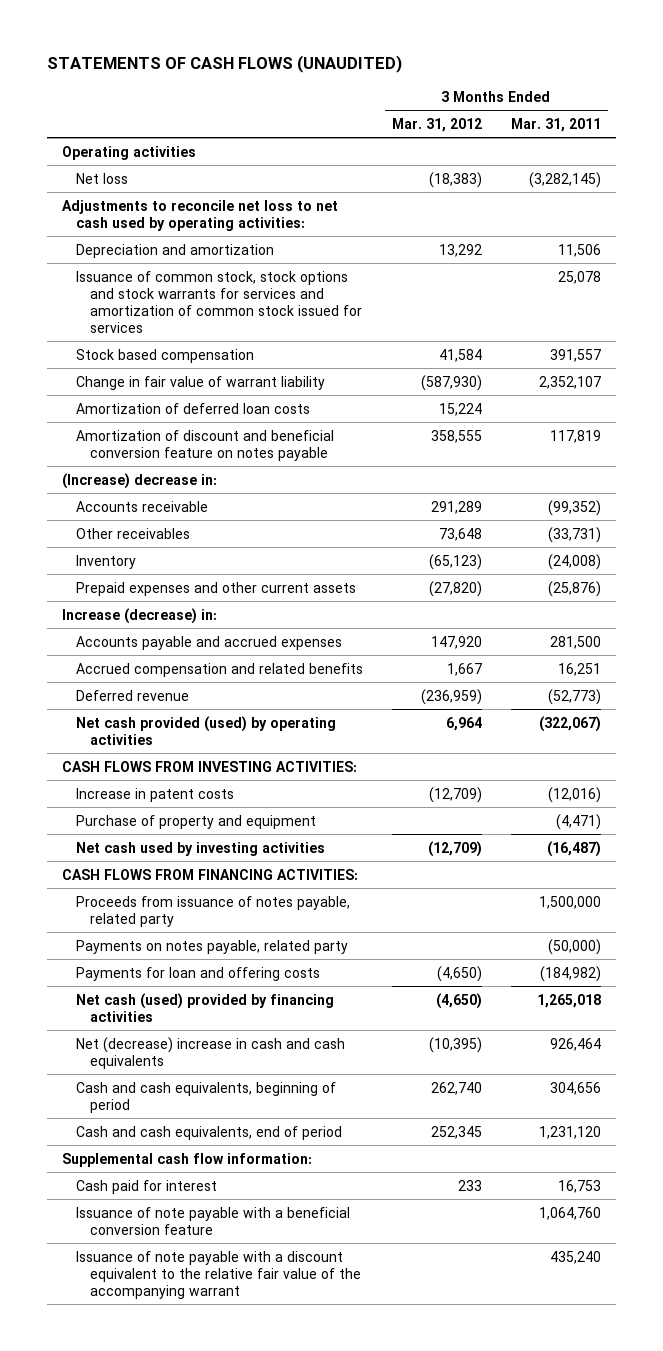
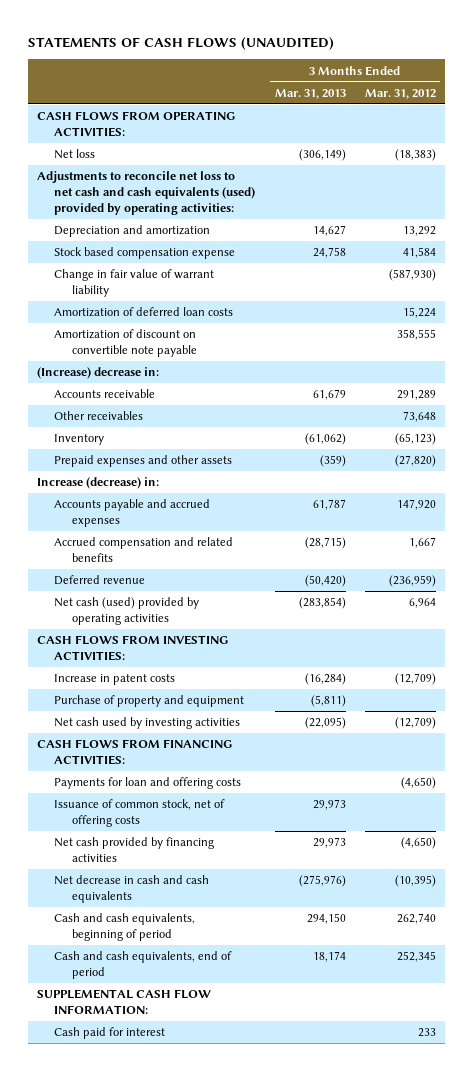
[511,117,602,132] Mar. 31, 2011 -> none
none -> [274,88,346,99] Mar. 31, 2013
[61,145,196,160] Operating activities -> [37,111,236,137] CASH FLOWS FROM OPERATING ACTIVITIES:
[61,199,338,231] Adjustments to reconcile net loss to net cash used by operating activities: -> [37,171,256,215] Adjustments to reconcile net loss to net cash and cash equivalents (used) provided by operating activities:
[75,270,362,333] Issuance of common stock, stock options and stock warrants for services and amortization of common stock issued for services -> none
[75,348,254,363] Stock based compensation -> [54,247,236,260] Stock based compensation expense
[75,429,334,461] Amortization of discount and beneficial conversion feature on notes payable -> [54,329,197,357] Amortization of discount on convertible note payable
[75,581,356,596] Prepaid expenses and other current assets -> [54,455,233,468] Prepaid expenses and other assets
[75,715,336,745] Net cash provided (used) by operating activities -> [54,597,200,625] Net cash (used) provided by operating activities
[75,895,350,927] Proceeds from issuance of notes payable, related party -> none
[75,939,348,954] Payments on notes payable, related party -> none
none -> [54,799,226,827] Issuance of common stock, net of offering costs
[75,992,334,1022] Net cash (used) provided by financing activities -> [54,837,215,862] Net cash provided by financing activities
[75,1036,345,1069] Net (decrease) increase in cash and cash equivalents -> [54,875,210,903] Net decrease in cash and cash equivalents
[61,1152,312,1167] Supplemental cash flow information: -> [37,989,212,1014] SUPPLEMENTAL CASH FLOW INFORMATION:
[75,1206,350,1235] Issuance of note payable with a beneficial conversion feature -> none
[75,1250,361,1299] Issuance of note payable with a discount equivalent to the relative fair value of the accompanying warrant -> none

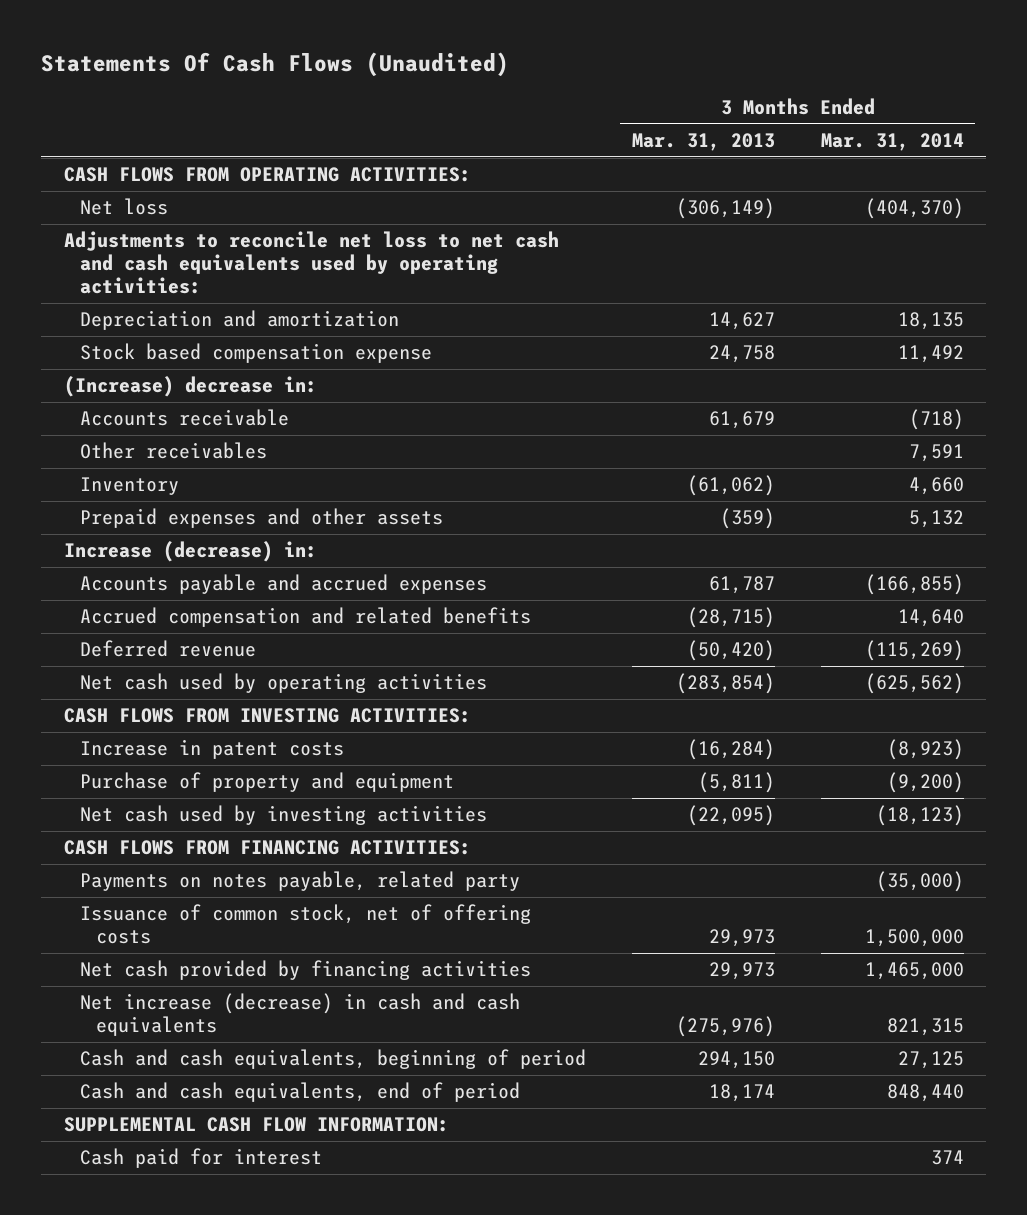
[27,37,334,51] STATEMENTS OF CASH FLOWS (UNAUDITED) -> [40,52,509,78] Statements Of Cash Flows (Unaudited)
[364,88,436,99] Mar. 31, 2012 -> none
none -> [820,133,964,152] Mar. 31, 2014
[37,171,256,215] Adjustments to reconcile net loss to net cash and cash equivalents (used) provided by operating activities: -> [63,231,559,295] Adjustments to reconcile net loss to net cash and cash equivalents used by operating activities:
[54,269,215,297] Change in fair value of warrant liability -> none
[54,307,234,318] Amortization of deferred loan costs -> none
[54,329,197,357] Amortization of discount on convertible note payable -> none
[54,597,200,625] Net cash (used) provided by operating activities -> [79,673,487,694] Net cash used by operating activities
[54,777,242,790] Payments for loan and offering costs -> none
none -> [79,871,520,892] Payments on notes payable, related party
[54,875,210,903] Net decrease in cash and cash equivalents -> [79,993,520,1037] Net increase (decrease) in cash and cash equivalents

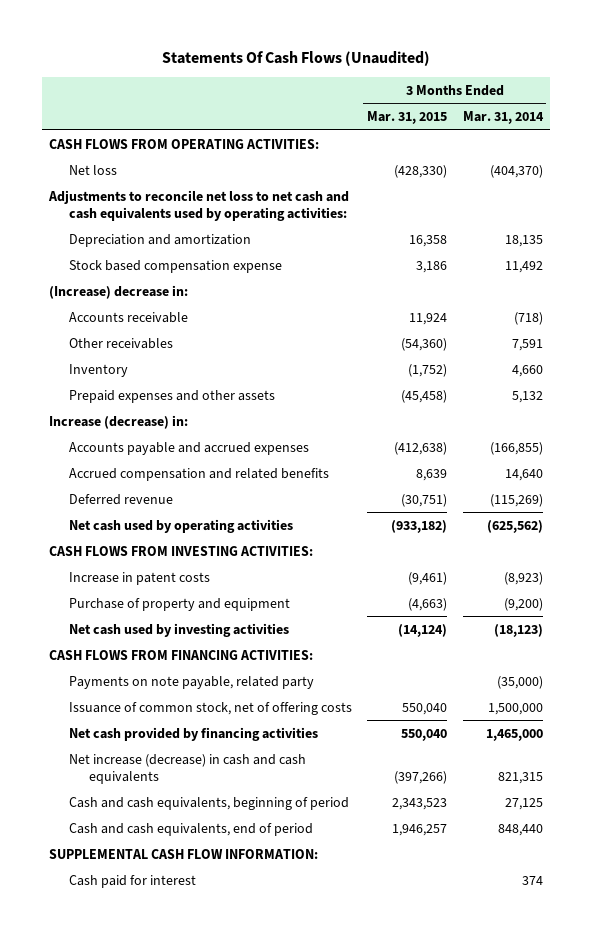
[631,133,775,152] Mar. 31, 2013 -> none
none -> [367,111,448,125] Mar. 31, 2015
[79,871,520,892] Payments on notes payable, related party -> [69,675,315,689] Payments on note payable, related party

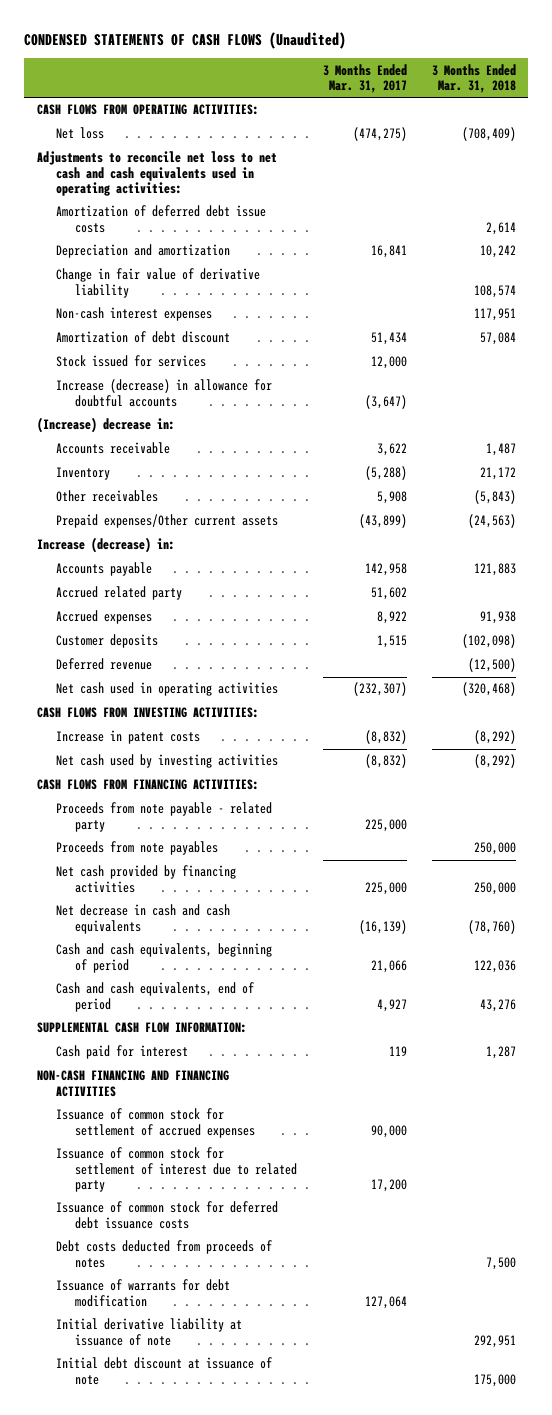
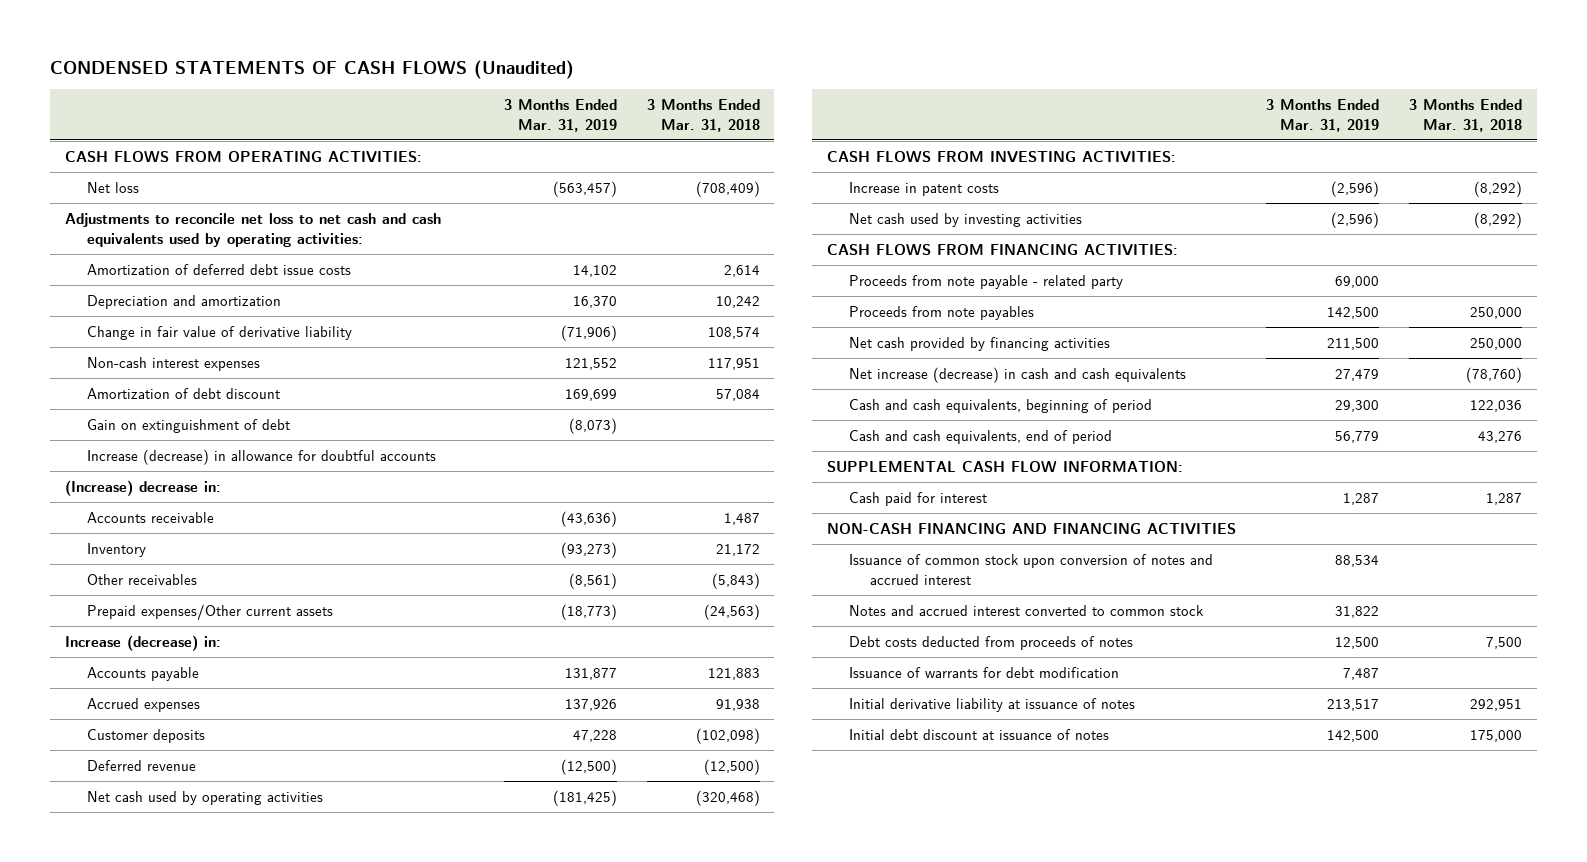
[322,63,407,93] 3 Months Ended Mar. 31, 2017 -> none
none -> [503,98,617,132] 3 Months Ended Mar. 31, 2019
[36,151,277,197] Adjustments to reconcile net loss to net cash and cash equivalents used in operating activities: -> [65,212,442,247] Adjustments to reconcile net loss to net cash and cash equivalents used by operating activities:
[55,355,206,368] Stock issued for services -> none
none -> [86,418,290,433] Gain on extinguishment of debt
[55,586,182,601] Accrued related party -> none
[55,682,278,697] Net cash used in operating activities -> [86,790,323,805] Net cash used by operating activities
[55,904,230,934] Net decrease in cash and cash equivalents -> [848,366,1186,383] Net increase (decrease) in cash and cash equivalents
[55,1108,256,1138] Issuance of common stock for settlement of accrued expenses -> none
[55,1147,298,1193] Issuance of common stock for settlement of interest due to related party -> none
[55,1201,278,1229] Issuance of common stock for deferred debt issuance costs -> none
none -> [848,553,1213,585] Issuance of common stock upon conversion of notes and accrued interest
none -> [848,604,1204,616] Notes and accrued interest converted to common stock
[55,1318,242,1346] Initial derivative liability at issuance of note -> [848,697,1135,712] Initial derivative liability at issuance of notes
[55,1357,272,1385] Initial debt discount at issuance of note -> [848,728,1109,740] Initial debt discount at issuance of notes

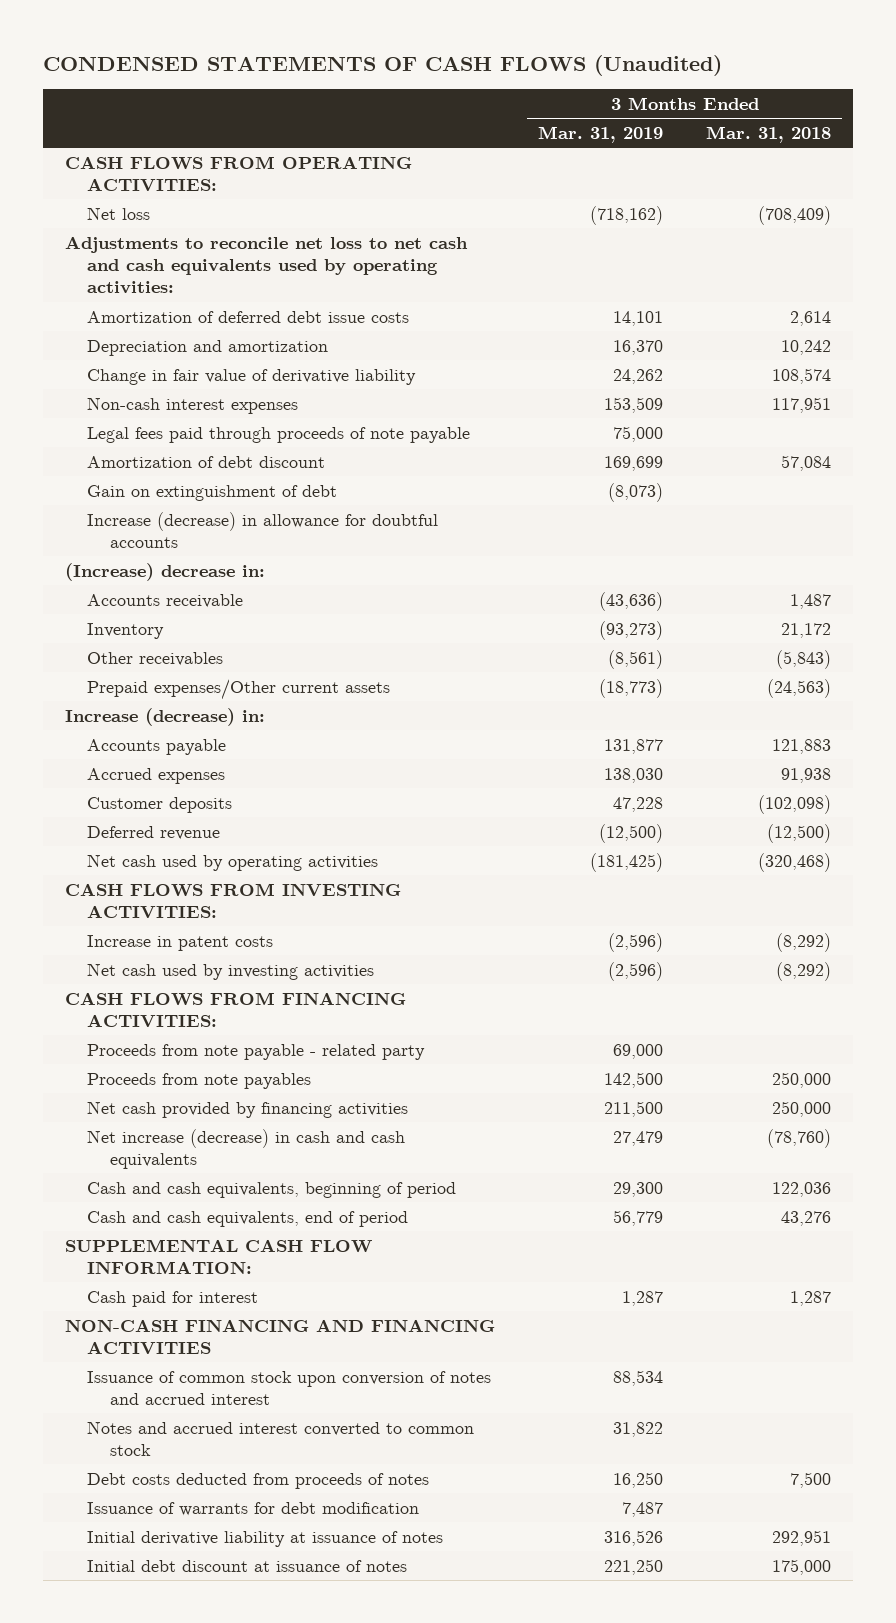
[552,180,617,197] (563,457) -> [589,205,663,225] (718,162)
[572,264,617,277] 14,102 -> [612,310,663,326] 14,101
[560,324,617,341] (71,906) -> [612,368,663,384] 24,262
[564,357,617,370] 121,552 -> [603,396,663,413] 153,509
none -> [87,426,471,443] Legal fees paid through proceeds of note payable
[564,698,617,711] 137,926 -> [603,767,663,783] 138,030
[1335,636,1380,649] 12,500 -> [612,1471,663,1488] 16,250
[1327,698,1380,711] 213,517 -> [603,1529,663,1546] 316,526
[1327,729,1380,742] 142,500 -> [603,1558,663,1575] 221,250

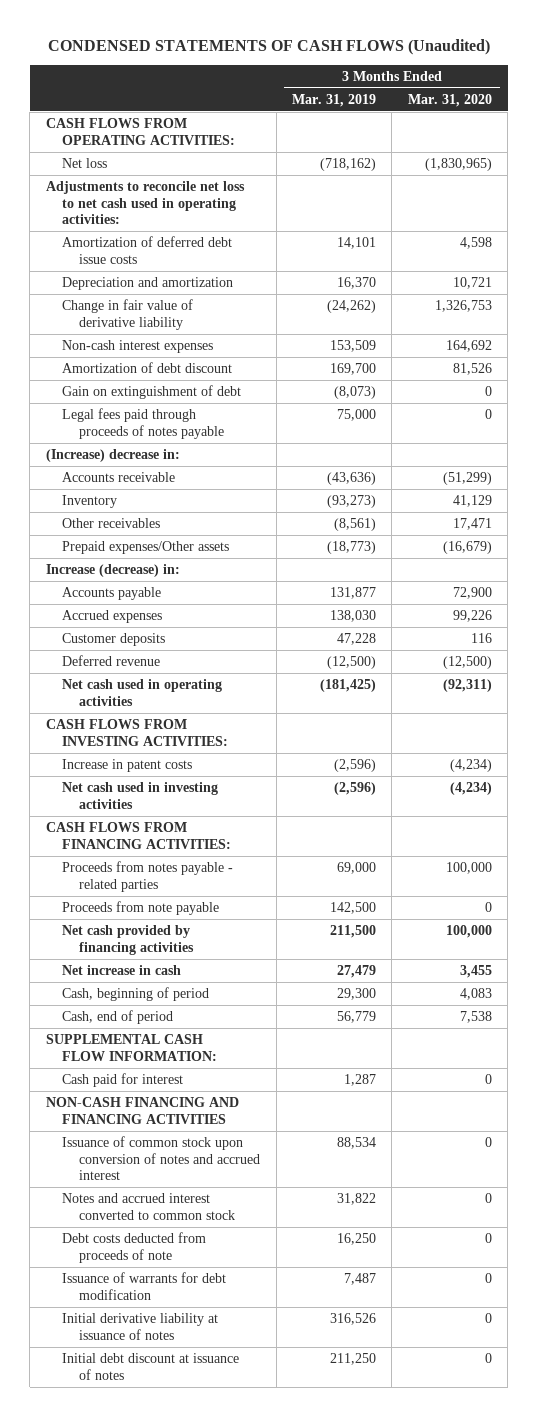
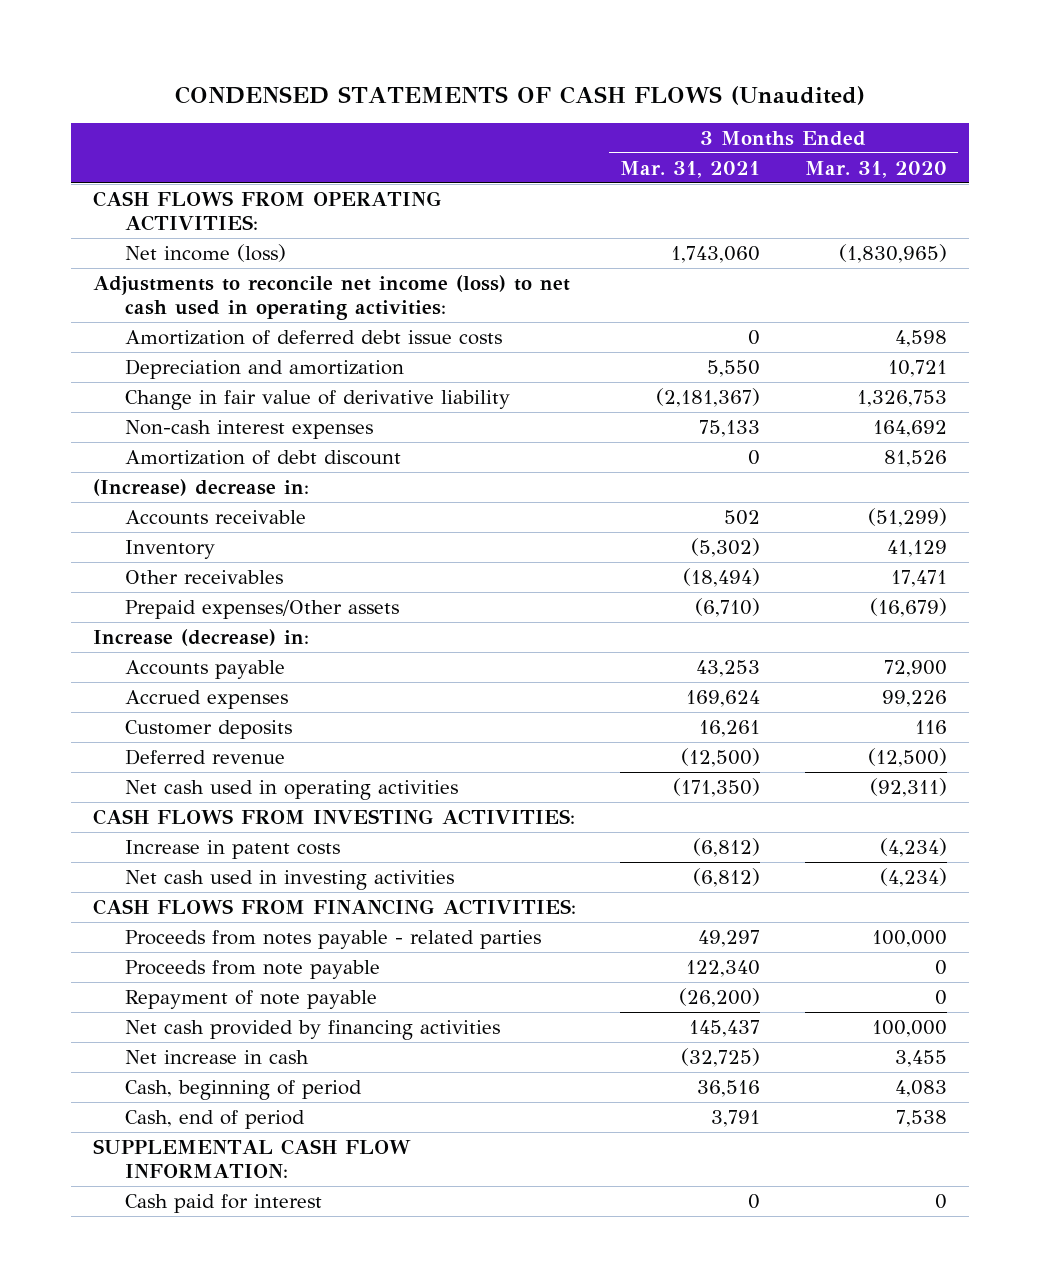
[291,93,376,107] Mar. 31, 2019 -> none
none -> [620,160,761,178] Mar. 31, 2021
[62,158,108,169] Net loss -> [125,243,287,262] Net income (loss)
[45,181,245,225] Adjustments to reconcile net loss to net cash used in operating activities: -> [93,274,571,321] Adjustments to reconcile net income (loss) to net cash used in operating activities:
[62,385,242,400] Gain on extinguishment of debt -> none
[62,408,225,439] Legal fees paid through proceeds of notes payable -> none
none -> [125,989,378,1009] Repayment of note payable
[45,1097,239,1124] NON-CASH FINANCING AND FINANCING ACTIVITIES -> none
[62,1136,261,1181] Issuance of common stock upon conversion of notes and accrued interest -> none
[62,1193,236,1220] Notes and accrued interest converted to common stock -> none
[62,1232,207,1263] Debt costs deducted from proceeds of note -> none
[62,1272,227,1300] Issuance of warrants for debt modification -> none
[62,1313,219,1340] Initial derivative liability at issuance of notes -> none
[62,1353,240,1380] Initial debt discount at issuance of notes -> none

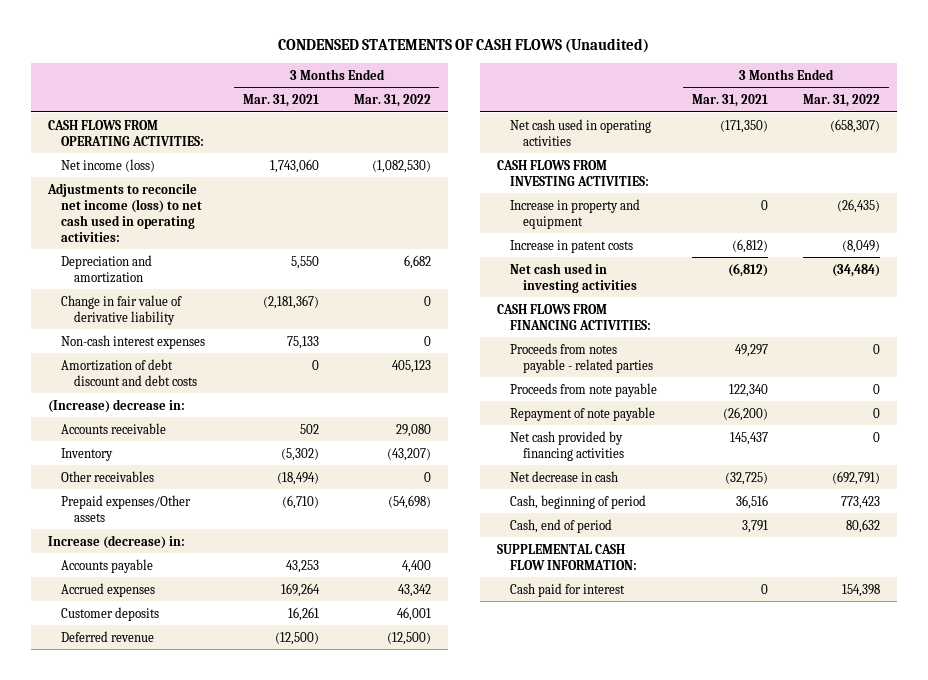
[804,160,947,178] Mar. 31, 2020 -> none
none -> [353,94,431,108] Mar. 31, 2022
[125,329,503,345] Amortization of deferred debt issue costs -> none
[125,449,402,465] Amortization of debt discount -> [60,358,197,386] Amortization of debt discount and debt costs
[686,689,761,707] 169,624 -> [280,582,320,597] 169,264
none -> [510,198,641,229] Increase in property and equipment
[125,1049,310,1064] Net increase in cash -> [510,470,619,482] Net decrease in cash

